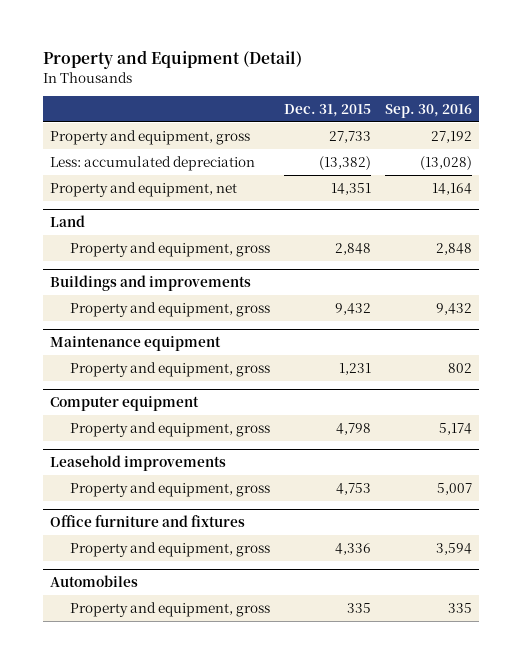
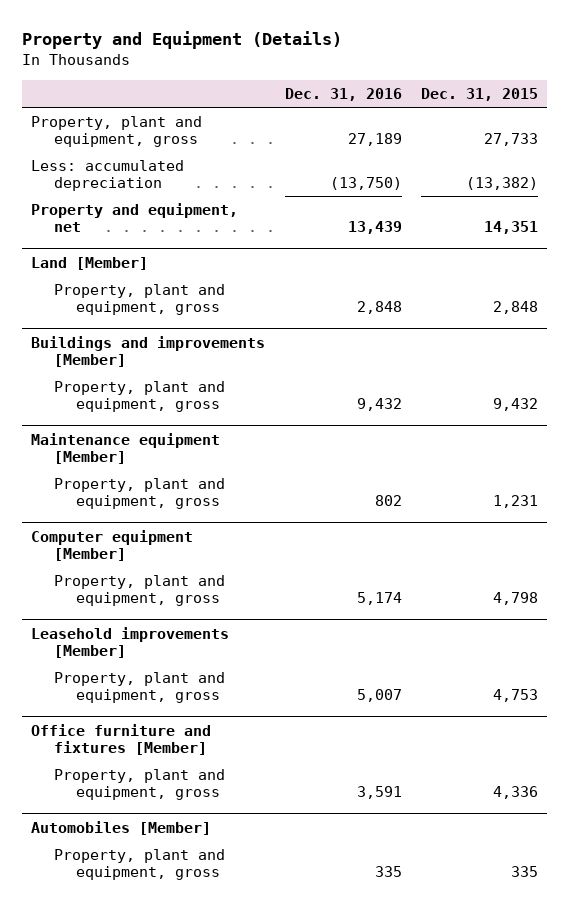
[43,50,303,70] Property and Equipment (Detail) -> [21,30,342,49] Property and Equipment (Details)
[385,103,473,118] Sep. 30, 2016 -> none
none -> [284,87,402,101] Dec. 31, 2016
[50,129,251,145] Property and equipment, gross -> [31,116,203,148] Property, plant and equipment, gross
[50,214,86,227] Land -> [31,256,149,270] Land [Member]
[70,241,271,257] Property and equipment, gross -> [53,284,225,316] Property, plant and equipment, gross
[50,274,252,291] Buildings and improvements -> [31,335,266,367] Buildings and improvements [Member]
[70,301,271,317] Property and equipment, gross -> [53,381,225,413] Property, plant and equipment, gross
[50,335,222,351] Maintenance equipment -> [31,432,221,464] Maintenance equipment [Member]
[70,361,271,377] Property and equipment, gross -> [53,478,225,510] Property, plant and equipment, gross
[50,395,200,411] Computer equipment -> [31,529,194,561] Computer equipment [Member]
[70,421,271,437] Property and equipment, gross -> [53,575,225,607] Property, plant and equipment, gross
[50,454,227,471] Leasehold improvements -> [31,626,230,658] Leasehold improvements [Member]
[70,481,271,497] Property and equipment, gross -> [53,672,225,704] Property, plant and equipment, gross
[50,514,246,527] Office furniture and fixtures -> [31,723,212,755] Office furniture and fixtures [Member]
[70,541,271,557] Property and equipment, gross -> [53,769,225,801] Property, plant and equipment, gross
[50,574,139,587] Automobiles -> [31,820,212,835] Automobiles [Member]
[70,601,271,617] Property and equipment, gross -> [53,849,225,881] Property, plant and equipment, gross

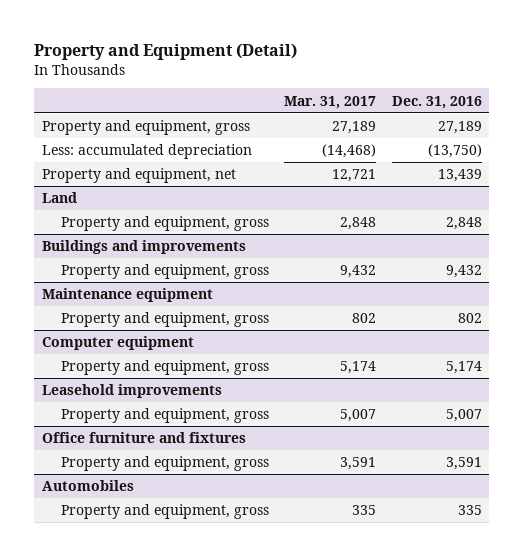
[21,30,342,49] Property and Equipment (Details) -> [34,42,298,60] Property and Equipment (Detail)
[420,87,538,101] Dec. 31, 2015 -> none
none -> [284,95,377,109] Mar. 31, 2017
[31,116,203,148] Property, plant and equipment, gross -> [41,120,250,136] Property and equipment, gross
[31,256,149,270] Land [Member] -> [41,192,77,204] Land
[53,284,225,316] Property, plant and equipment, gross -> [60,216,269,232] Property and equipment, gross
[31,335,266,367] Buildings and improvements [Member] -> [41,240,246,255] Buildings and improvements
[53,381,225,413] Property, plant and equipment, gross -> [60,264,269,280] Property and equipment, gross
[31,432,221,464] Maintenance equipment [Member] -> [41,288,213,303] Maintenance equipment
[53,478,225,510] Property, plant and equipment, gross -> [60,312,269,328] Property and equipment, gross
[31,529,194,561] Computer equipment [Member] -> [41,336,194,351] Computer equipment
[53,575,225,607] Property, plant and equipment, gross -> [60,360,269,376] Property and equipment, gross
[31,626,230,658] Leasehold improvements [Member] -> [41,384,222,399] Leasehold improvements
[53,672,225,704] Property, plant and equipment, gross -> [60,408,269,424] Property and equipment, gross
[31,723,212,755] Office furniture and fixtures [Member] -> [41,432,246,444] Office furniture and fixtures
[53,769,225,801] Property, plant and equipment, gross -> [60,456,269,472] Property and equipment, gross
[31,820,212,835] Automobiles [Member] -> [41,480,134,492] Automobiles
[53,849,225,881] Property, plant and equipment, gross -> [60,504,269,520] Property and equipment, gross

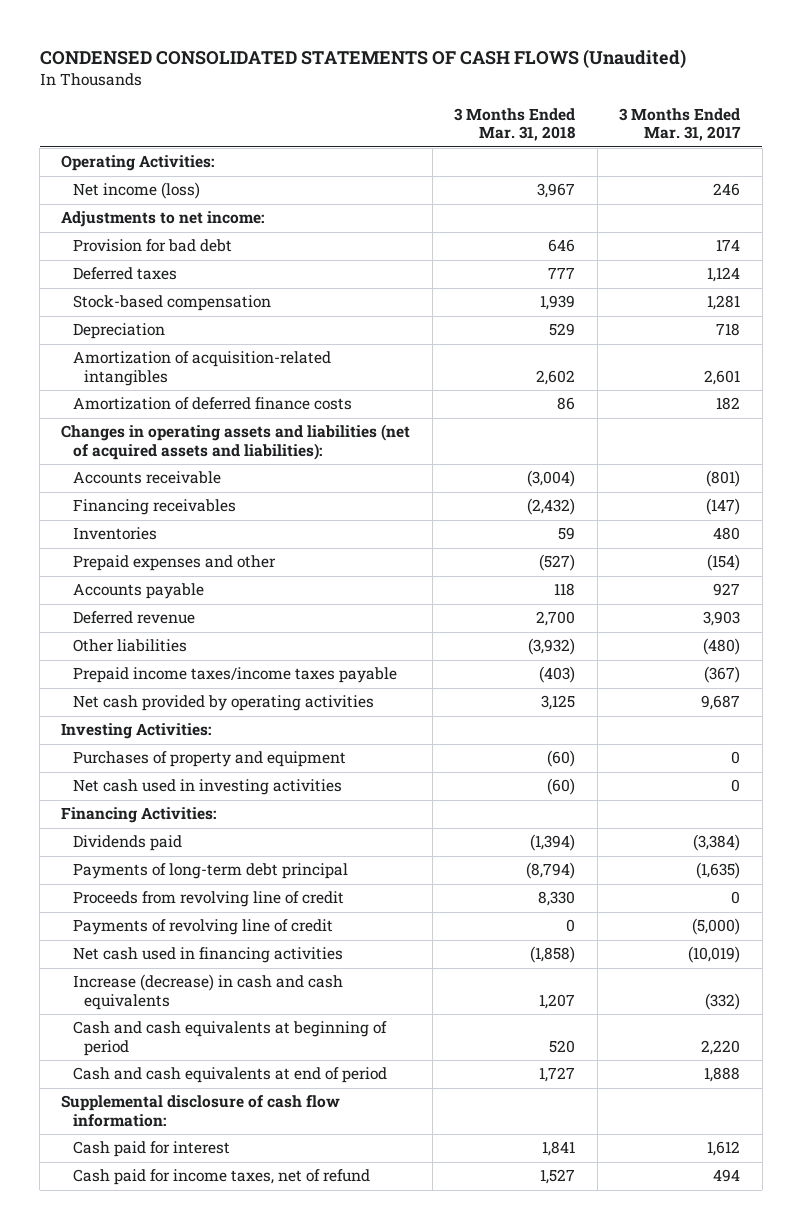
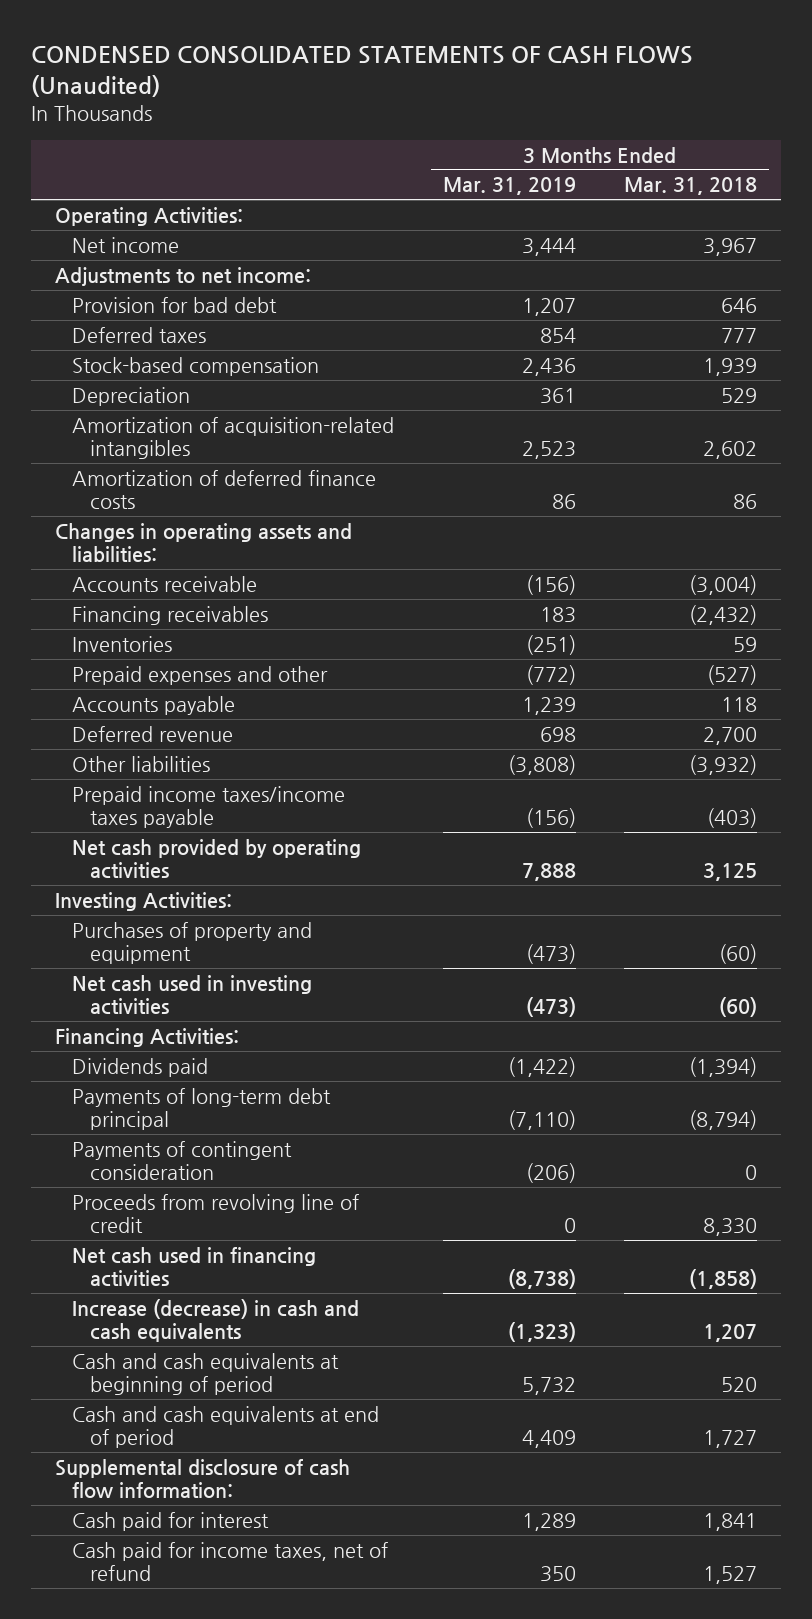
[619,108,742,142] 3 Months Ended Mar. 31, 2017 -> none
none -> [442,177,576,196] Mar. 31, 2019
[72,182,200,200] Net income (loss) -> [72,236,180,253] Net income
[61,424,411,460] Changes in operating assets and liabilities (net of acquired assets and liabilities): -> [55,522,353,562] Changes in operating assets and liabilities:
none -> [72,1140,293,1180] Payments of contingent consideration
[72,919,333,936] Payments of revolving line of credit -> none

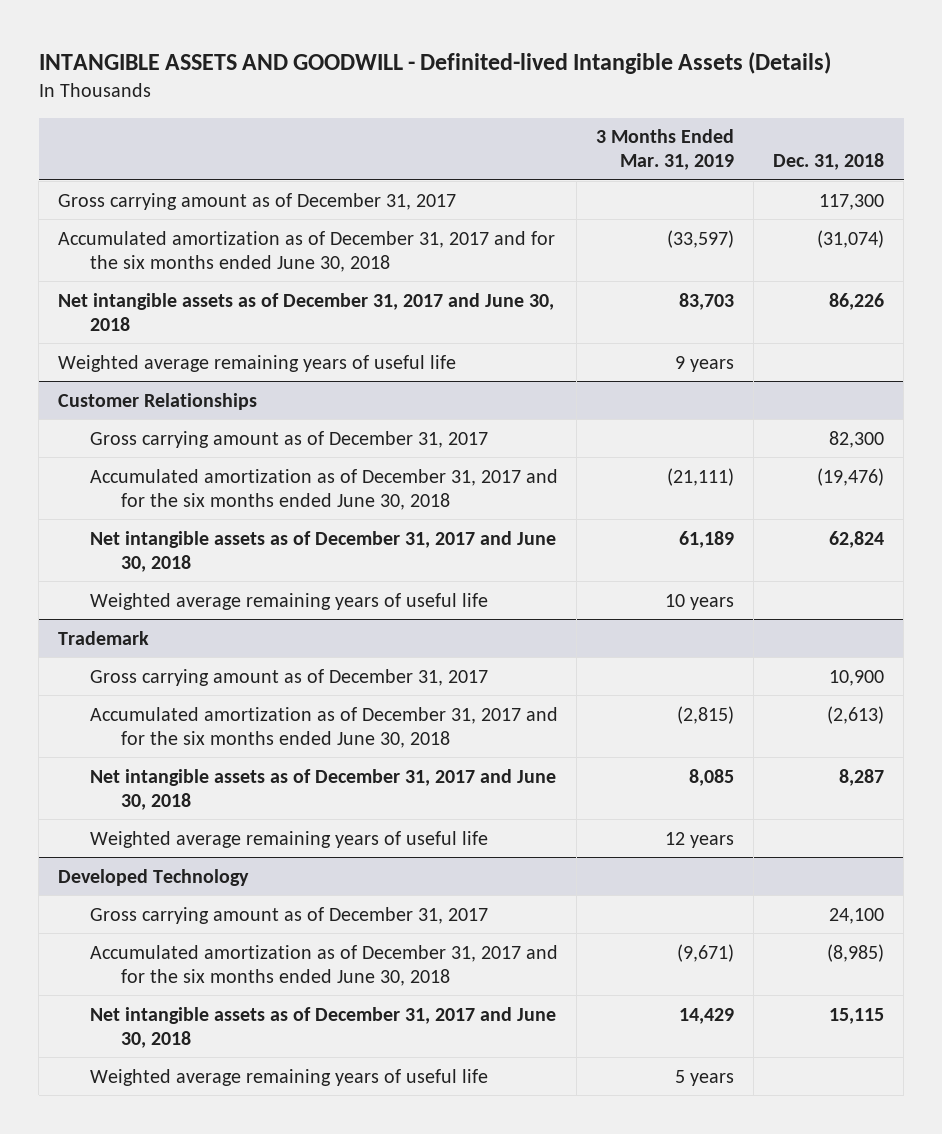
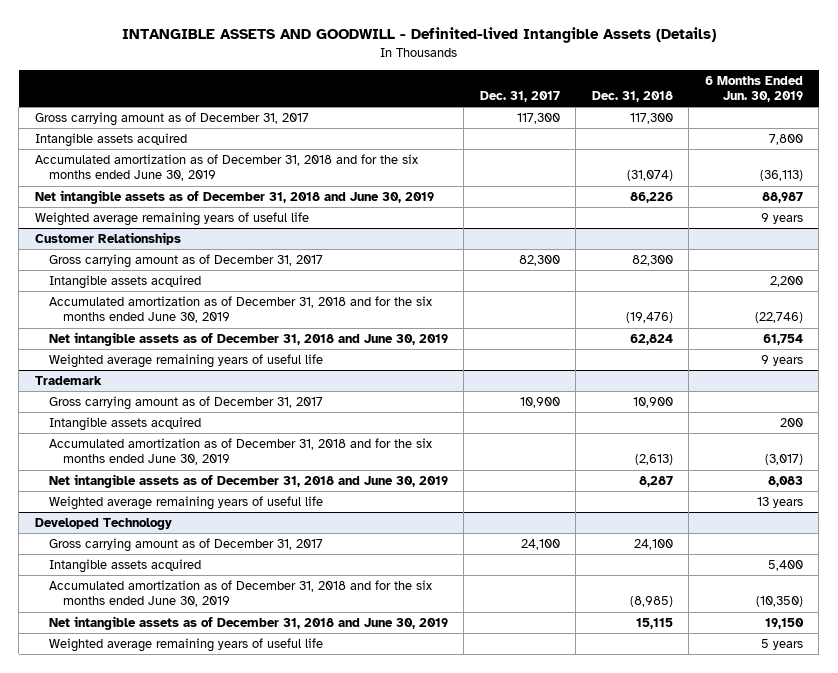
[596,129,735,171] 3 Months Ended Mar. 31, 2019 -> none
none -> [479,91,560,103] Dec. 31, 2017
none -> [704,75,803,103] 6 Months Ended Jun. 30, 2019
none -> [34,132,187,147] Intangible assets acquired
[58,230,556,272] Accumulated amortization as of December 31, 2017 and for the six months ended June 30, 2018 -> [34,153,418,182] Accumulated amortization as of December 31, 2018 and for the six months ended June 30, 2019
[58,292,555,331] Net intangible assets as of December 31, 2017 and June 30, 2018 -> [34,189,434,204] Net intangible assets as of December 31, 2018 and June 30, 2019
none -> [48,274,201,289] Intangible assets acquired
[89,468,558,510] Accumulated amortization as of December 31, 2017 and for the six months ended June 30, 2018 -> [48,295,432,324] Accumulated amortization as of December 31, 2018 and for the six months ended June 30, 2019
[89,530,556,572] Net intangible assets as of December 31, 2017 and June 30, 2018 -> [48,331,448,346] Net intangible assets as of December 31, 2018 and June 30, 2019
none -> [48,416,201,431] Intangible assets acquired
[89,706,558,748] Accumulated amortization as of December 31, 2017 and for the six months ended June 30, 2018 -> [48,437,432,466] Accumulated amortization as of December 31, 2018 and for the six months ended June 30, 2019
[89,768,556,810] Net intangible assets as of December 31, 2017 and June 30, 2018 -> [48,473,448,488] Net intangible assets as of December 31, 2018 and June 30, 2019
none -> [48,558,201,573] Intangible assets acquired
[89,944,558,986] Accumulated amortization as of December 31, 2017 and for the six months ended June 30, 2018 -> [48,579,432,608] Accumulated amortization as of December 31, 2018 and for the six months ended June 30, 2019
[89,1006,556,1048] Net intangible assets as of December 31, 2017 and June 30, 2018 -> [48,615,448,630] Net intangible assets as of December 31, 2018 and June 30, 2019

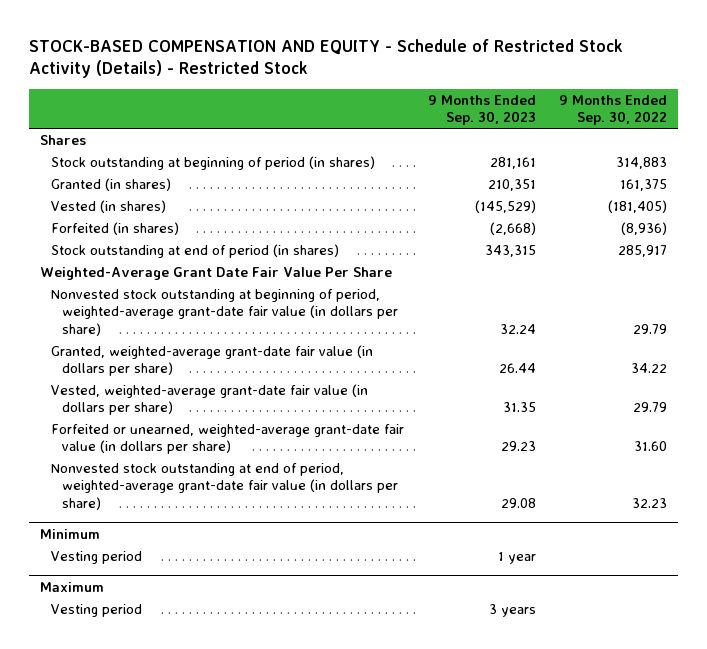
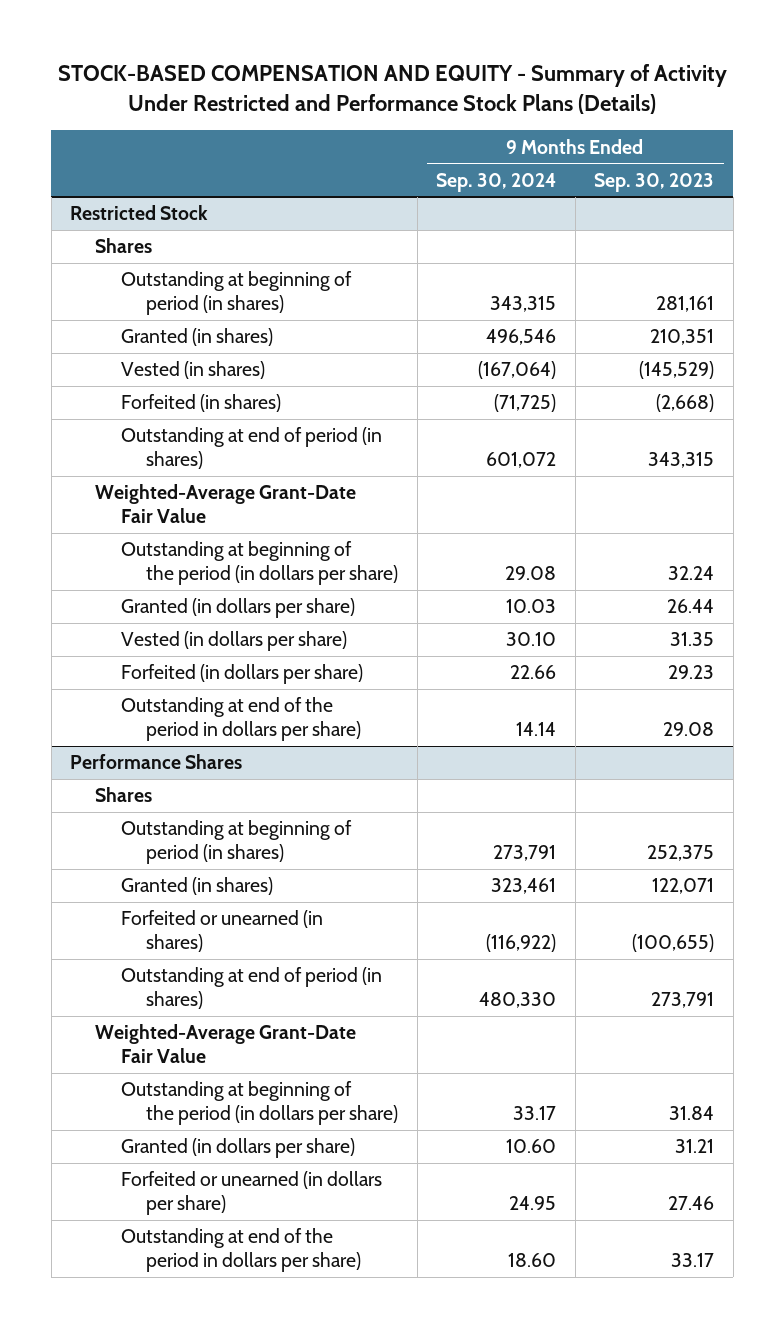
[28,38,623,79] STOCK-BASED COMPENSATION AND EQUITY - Schedule of Restricted Stock Activity (Details) - Restricted Stock -> [58,64,728,115] STOCK-BASED COMPENSATION AND EQUITY - Summary of Activity Under Restricted and Performance Stock Plans (Details)
[558,94,667,126] 9 Months Ended Sep. 30, 2022 -> none
none -> [436,172,557,192] Sep. 30, 2024
none -> [70,205,209,221] Restricted Stock
[51,155,376,170] Stock outstanding at beginning of period (in shares) -> [120,271,352,316] Outstanding at beginning of period (in shares)
[40,528,101,539] Minimum -> none
[51,550,143,564] Vesting period -> none
[40,581,105,592] Maximum -> none
[51,603,143,617] Vesting period -> none
[51,243,340,258] Stock outstanding at end of period (in shares) -> [120,427,382,470] Outstanding at end of period (in shares)
[40,266,393,280] Weighted-Average Grant Date Fair Value Per Share -> [95,484,357,524] Weighted-Average Grant-Date Fair Value
[51,288,399,336] Nonvested stock outstanding at beginning of period, weighted-average grant-date fair value (in dollars per share) -> [120,541,398,586] Outstanding at beginning of the period (in dollars per share)
[51,344,374,377] Granted, weighted-average grant-date fair value (in dollars per share) -> [120,598,355,619] Granted (in dollars per share)
[51,383,369,416] Vested, weighted-average grant-date fair value (in dollars per share) -> [120,631,347,652] Vested (in dollars per share)
[51,423,405,455] Forfeited or unearned, weighted-average grant-date fair value (in dollars per share) -> [120,664,363,685] Forfeited (in dollars per share)
[51,462,399,510] Nonvested stock outstanding at end of period, weighted-average grant-date fair value (in dollars per share) -> [120,697,361,742] Outstanding at end of the period in dollars per share)
none -> [70,754,243,770] Performance Shares
none -> [95,787,153,803] Shares
none -> [120,820,352,865] Outstanding at beginning of period (in shares)
none -> [120,877,273,896] Granted (in shares)
none -> [120,910,323,953] Forfeited or unearned (in shares)
none -> [120,967,382,1010] Outstanding at end of period (in shares)
none -> [95,1024,357,1064] Weighted-Average Grant-Date Fair Value
none -> [120,1081,398,1126] Outstanding at beginning of the period (in dollars per share)
none -> [120,1138,355,1159] Granted (in dollars per share)
none -> [120,1171,382,1216] Forfeited or unearned (in dollars per share)
none -> [120,1228,361,1273] Outstanding at end of the period in dollars per share)

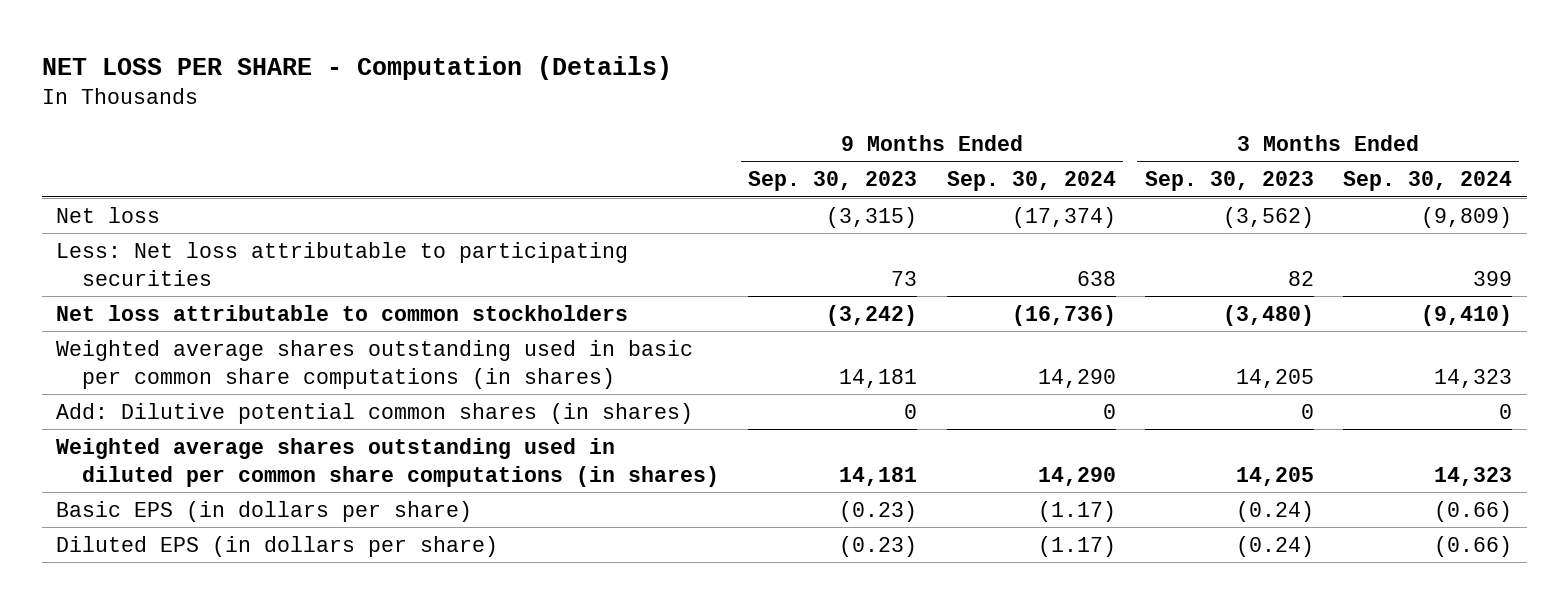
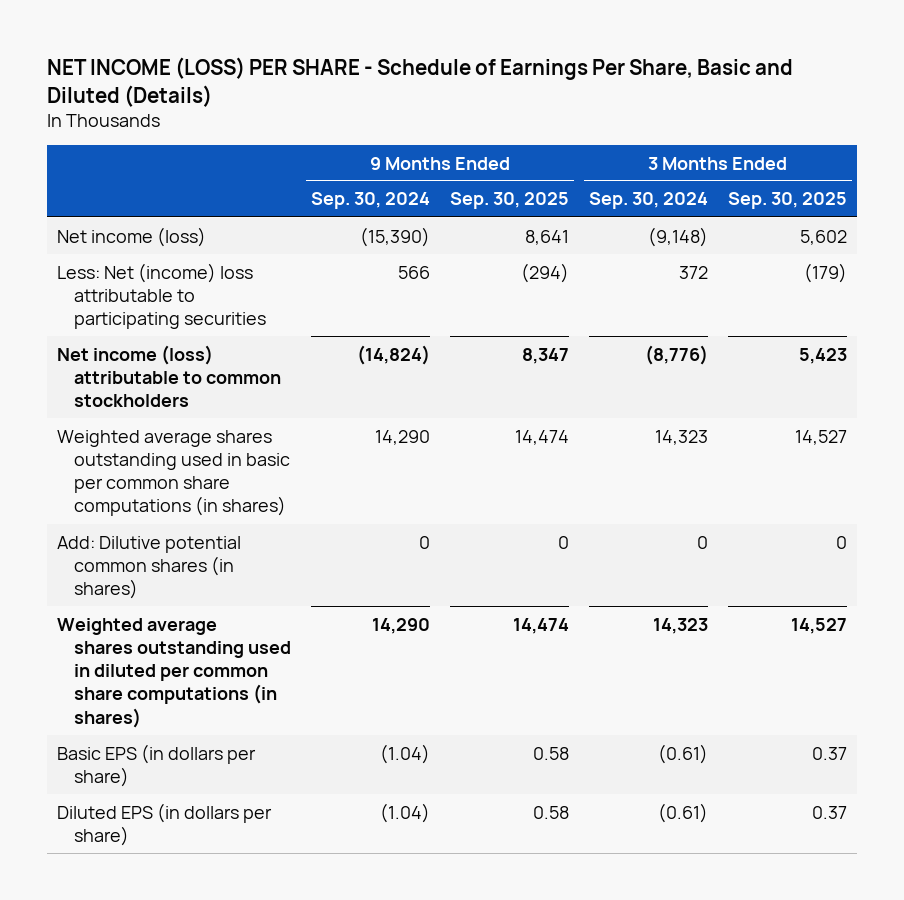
[41,56,672,81] NET LOSS PER SHARE - Computation (Details) -> [46,56,793,107] NET INCOME (LOSS) PER SHARE - Schedule of Earnings Per Share, Basic and Diluted (Details)
[748,171,918,192] Sep. 30, 2023 -> none
[1144,171,1314,192] Sep. 30, 2023 -> none
none -> [449,192,569,210] Sep. 30, 2025
none -> [727,192,847,210] Sep. 30, 2025
[56,206,161,223] Net loss -> [56,226,206,247] Net income (loss)
[1011,206,1116,228] (17,374) -> [359,226,430,247] (15,390)
[1420,206,1512,228] (9,809) -> [647,226,708,247] (9,148)
[56,241,629,286] Less: Net loss attributable to participating securities -> [56,262,266,330] Less: Net (income) loss attributable to participating securities
[1076,270,1116,286] 638 -> [397,265,430,279] 566
[1472,270,1512,286] 399 -> [678,265,708,279] 372
[56,304,629,321] Net loss attributable to common stockholders -> [56,344,281,408] Net income (loss) attributable to common stockholders
[1011,304,1116,326] (16,736) -> [356,344,430,365] (14,824)
[1420,304,1512,326] (9,410) -> [644,344,708,365] (8,776)
[1037,500,1116,522] (1.17) -> [379,743,430,764] (1.04)
[1433,500,1512,522] (0.66) -> [657,743,708,764] (0.61)
[1037,535,1116,557] (1.17) -> [379,802,430,823] (1.04)
[1433,535,1512,557] (0.66) -> [657,802,708,823] (0.61)

